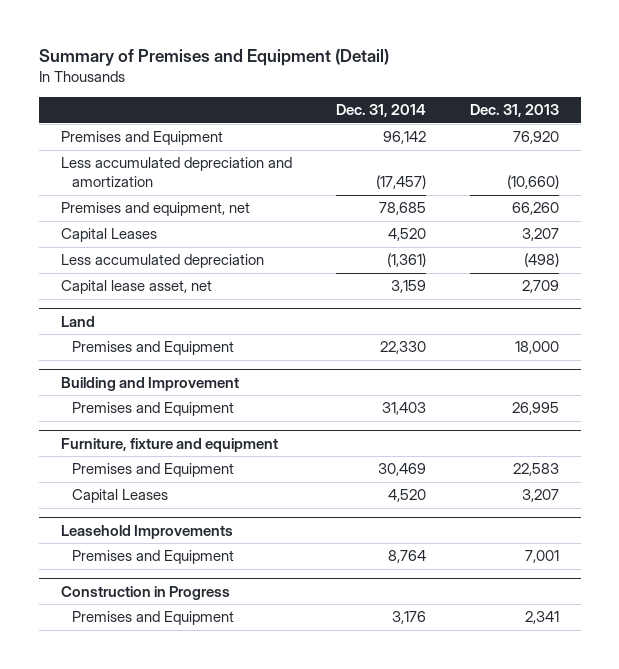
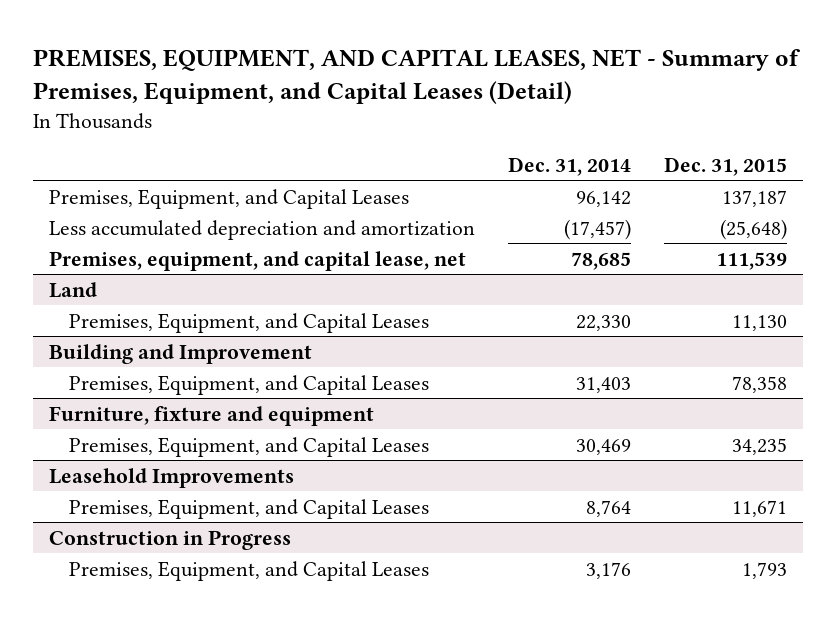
[38,48,389,66] Summary of Premises and Equipment (Detail) -> [33,49,801,105] PREMISES, EQUIPMENT, AND CAPITAL LEASES, NET - Summary of Premises, Equipment, and Capital Leases (Detail)
[469,104,559,118] Dec. 31, 2013 -> none
none -> [663,156,787,176] Dec. 31, 2015
[60,131,223,146] Premises and Equipment -> [49,188,410,209] Premises, Equipment, and Capital Leases
[60,228,157,243] Capital Leases -> none
[60,254,264,269] Less accumulated depreciation -> none
[60,280,212,295] Capital lease asset, net -> none
[60,202,250,217] Premises and equipment, net -> [49,250,467,271] Premises, equipment, and capital lease, net
[71,341,234,356] Premises and Equipment -> [68,312,429,333] Premises, Equipment, and Capital Leases
[71,402,234,417] Premises and Equipment -> [68,374,429,395] Premises, Equipment, and Capital Leases
[71,489,168,504] Capital Leases -> none
[71,463,234,478] Premises and Equipment -> [68,436,429,457] Premises, Equipment, and Capital Leases
[71,550,234,565] Premises and Equipment -> [68,498,429,519] Premises, Equipment, and Capital Leases
[71,611,234,626] Premises and Equipment -> [68,560,429,581] Premises, Equipment, and Capital Leases

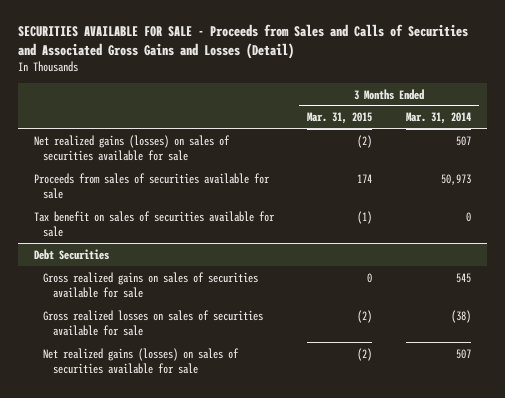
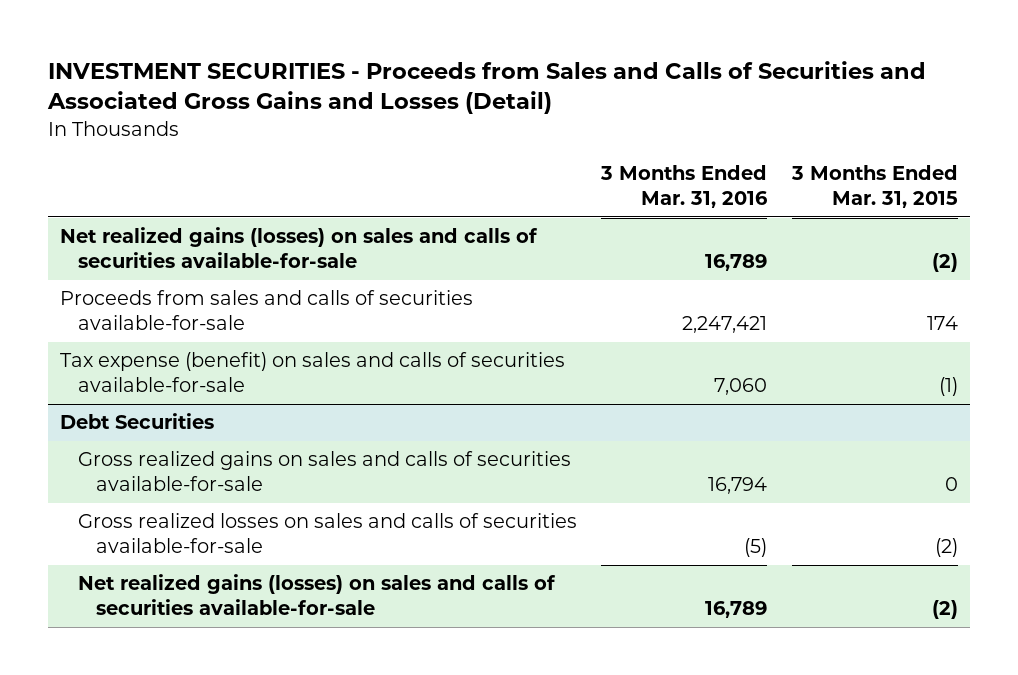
[17,24,468,59] SECURITIES AVAILABLE FOR SALE - Proceeds from Sales and Calls of Securities and Associated Gross Gains and Losses (Detail) -> [47,60,927,115] INVESTMENT SECURITIES - Proceeds from Sales and Calls of Securities and Associated Gross Gains and Losses (Detail)
[405,112,471,125] Mar. 31, 2014 -> none
none -> [600,165,769,209] 3 Months Ended Mar. 31, 2016
[34,134,231,162] Net realized gains (losses) on sales of securities available for sale -> [60,227,539,269] Net realized gains (losses) on sales and calls of securities available-for-sale
[34,172,271,200] Proceeds from sales of securities available for sale -> [60,290,474,331] Proceeds from sales and calls of securities available-for-sale
[34,210,276,238] Tax benefit on sales of securities available for sale -> [60,352,566,393] Tax expense (benefit) on sales and calls of securities available-for-sale
[43,271,259,299] Gross realized gains on sales of securities available for sale -> [78,451,572,492] Gross realized gains on sales and calls of securities available-for-sale
[43,309,264,337] Gross realized losses on sales of securities available for sale -> [78,513,578,554] Gross realized losses on sales and calls of securities available-for-sale
[43,347,240,375] Net realized gains (losses) on sales of securities available for sale -> [78,574,557,616] Net realized gains (losses) on sales and calls of securities available-for-sale

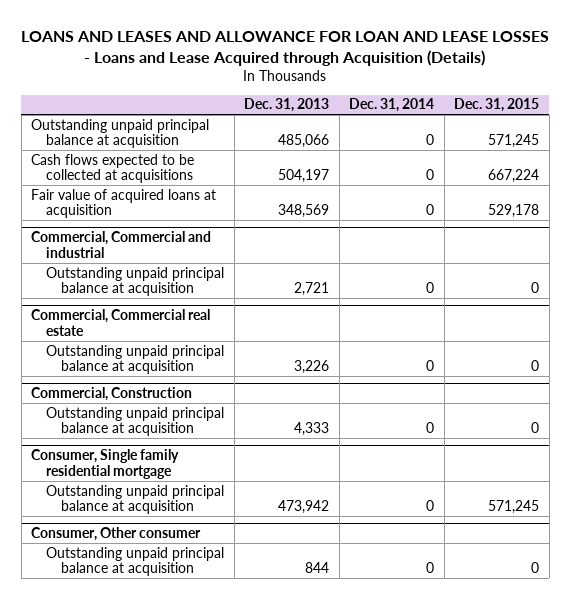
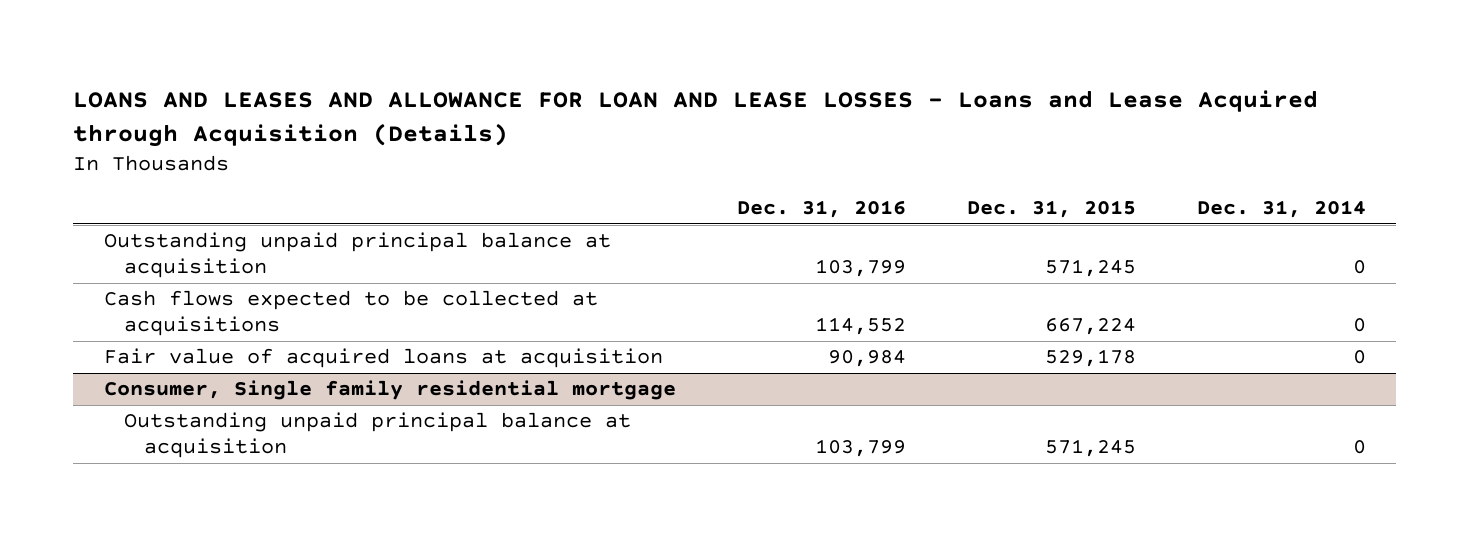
[244,98,330,113] Dec. 31, 2013 -> none
none -> [736,200,906,219] Dec. 31, 2016
[31,231,212,259] Commercial, Commercial and industrial -> none
[45,266,224,297] Outstanding unpaid principal balance at acquisition -> none
[31,309,211,337] Commercial, Commercial real estate -> none
[45,344,224,375] Outstanding unpaid principal balance at acquisition -> none
[31,387,193,402] Commercial, Construction -> none
[45,406,224,437] Outstanding unpaid principal balance at acquisition -> none
[31,527,202,542] Consumer, Other consumer -> none
[45,546,224,577] Outstanding unpaid principal balance at acquisition -> none

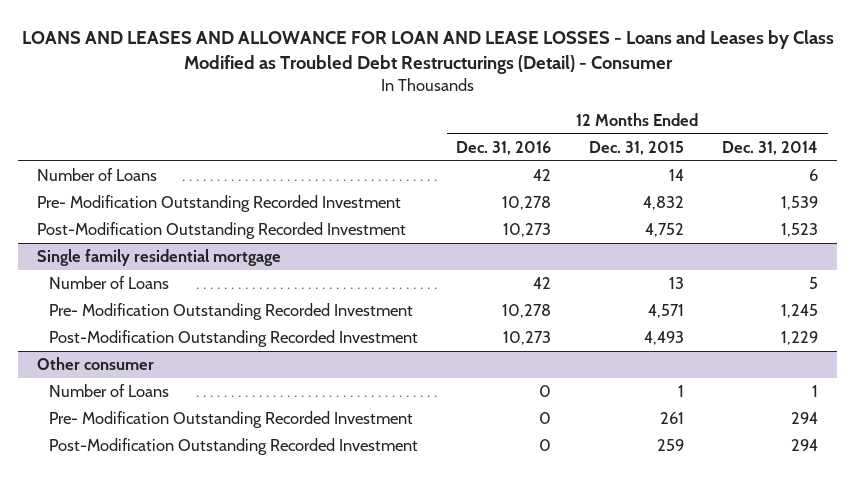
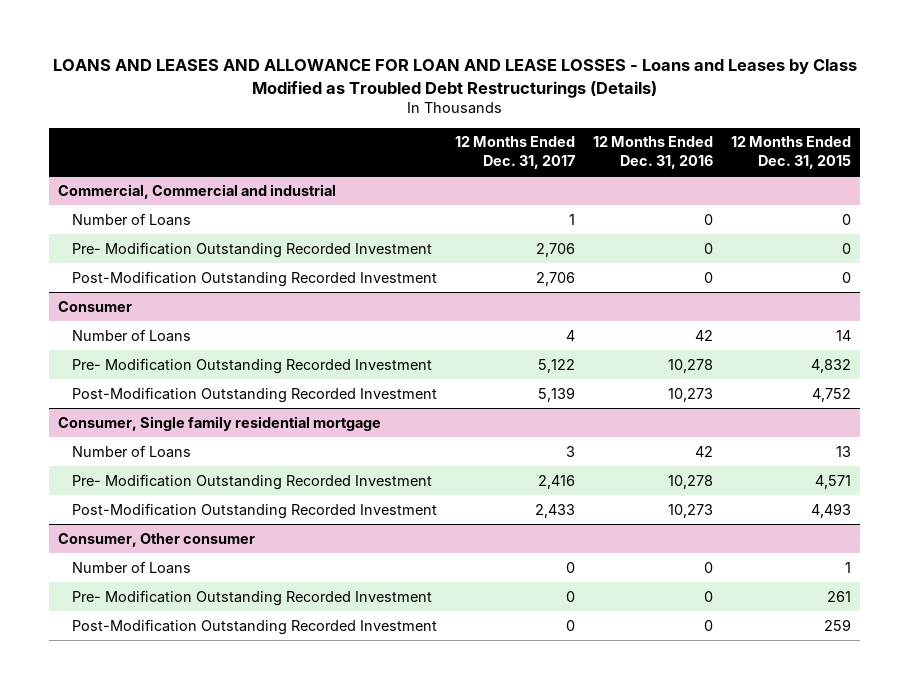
[21,29,834,74] LOANS AND LEASES AND ALLOWANCE FOR LOAN AND LEASE LOSSES - Loans and Leases by Class Modified as Troubled Debt Restructurings (Detail) - Consumer -> [52,59,857,98] LOANS AND LEASES AND ALLOWANCE FOR LOAN AND LEASE LOSSES - Loans and Leases by Class Modified as Troubled Debt Restructurings (Details)
[722,140,819,155] Dec. 31, 2014 -> none
none -> [455,136,576,170] 12 Months Ended Dec. 31, 2017
none -> [57,183,336,199] Commercial, Commercial and industrial
none -> [72,212,192,226] Number of Loans
none -> [72,241,433,258] Pre- Modification Outstanding Recorded Investment
none -> [72,270,438,287] Post-Modification Outstanding Recorded Investment
none -> [57,300,132,312] Consumer
[37,249,282,267] Single family residential mortgage -> [57,415,381,431] Consumer, Single family residential mortgage
[37,357,155,371] Other consumer -> [57,532,255,547] Consumer, Other consumer

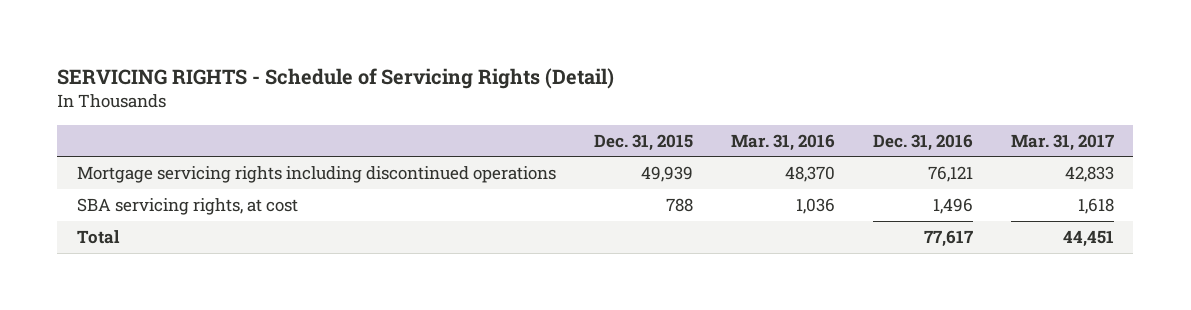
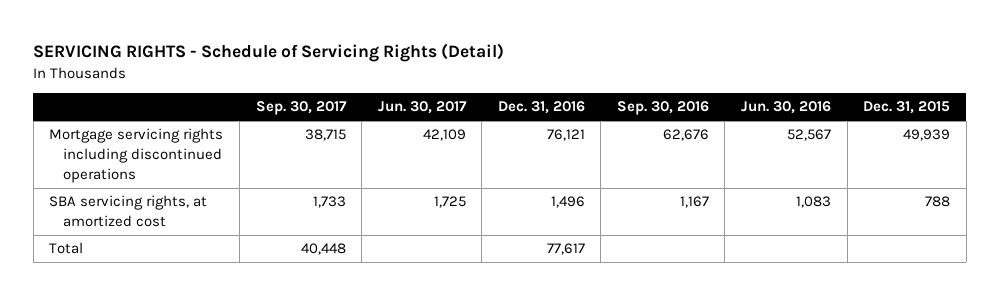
[730,133,835,151] Mar. 31, 2016 -> none
[1011,133,1115,151] Mar. 31, 2017 -> none
none -> [255,101,347,116] Sep. 30, 2017
none -> [377,101,467,115] Jun. 30, 2017
none -> [616,101,709,116] Sep. 30, 2016
none -> [741,101,832,115] Jun. 30, 2016
[76,198,298,216] SBA servicing rights, at cost -> [49,195,208,228] SBA servicing rights, at amortized cost

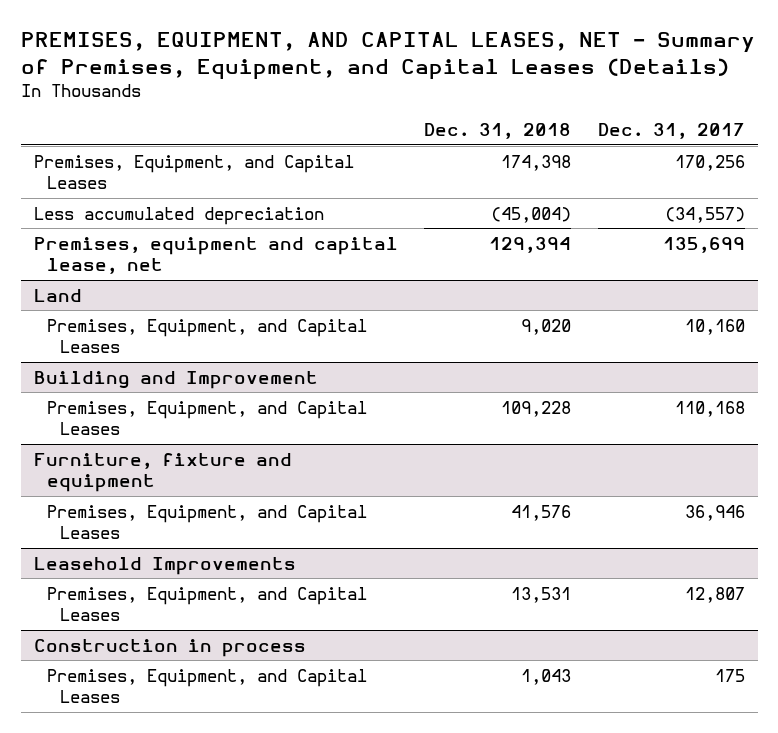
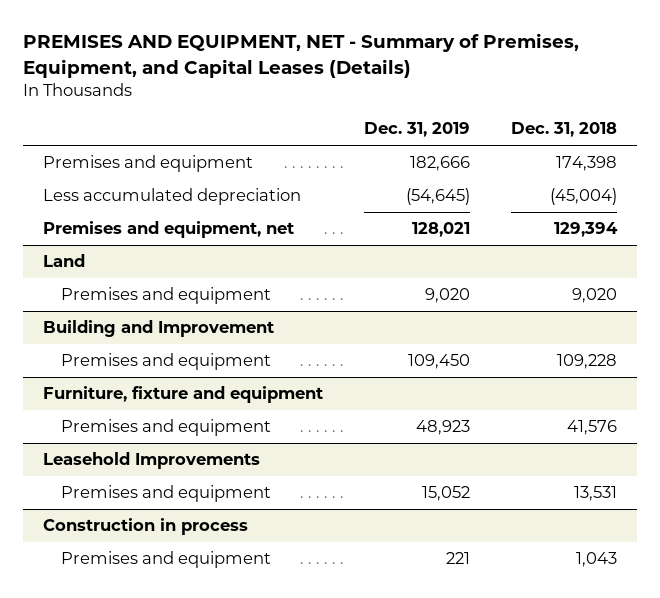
[20,32,755,80] PREMISES, EQUIPMENT, AND CAPITAL LEASES, NET - Summary of Premises, Equipment, and Capital Leases (Details) -> [23,33,580,78] PREMISES AND EQUIPMENT, NET - Summary of Premises, Equipment, and Capital Leases (Details)
[597,123,745,140] Dec. 31, 2017 -> none
none -> [364,122,471,138] Dec. 31, 2019
[33,154,354,190] Premises, Equipment, and Capital Leases -> [43,155,254,173] Premises and equipment
[33,236,398,275] Premises, equipment and capital lease, net -> [43,221,295,239] Premises and equipment, net
[47,318,368,354] Premises, Equipment, and Capital Leases -> [60,287,271,305] Premises and equipment
[47,400,368,436] Premises, Equipment, and Capital Leases -> [60,353,271,371] Premises and equipment
[47,504,368,540] Premises, Equipment, and Capital Leases -> [60,419,271,437] Premises and equipment
[47,586,368,622] Premises, Equipment, and Capital Leases -> [60,485,271,503] Premises and equipment
[47,668,368,704] Premises, Equipment, and Capital Leases -> [60,551,271,569] Premises and equipment

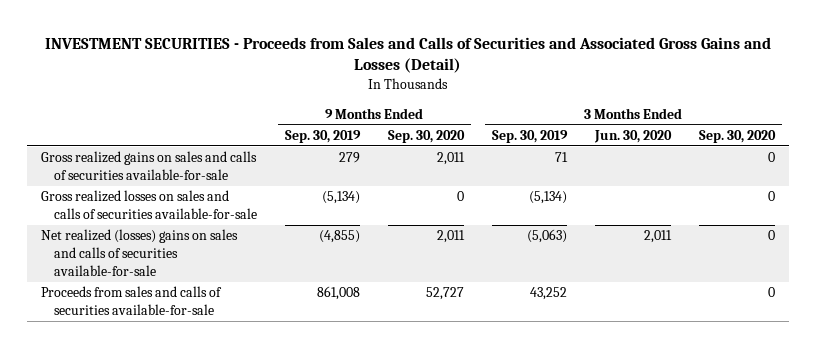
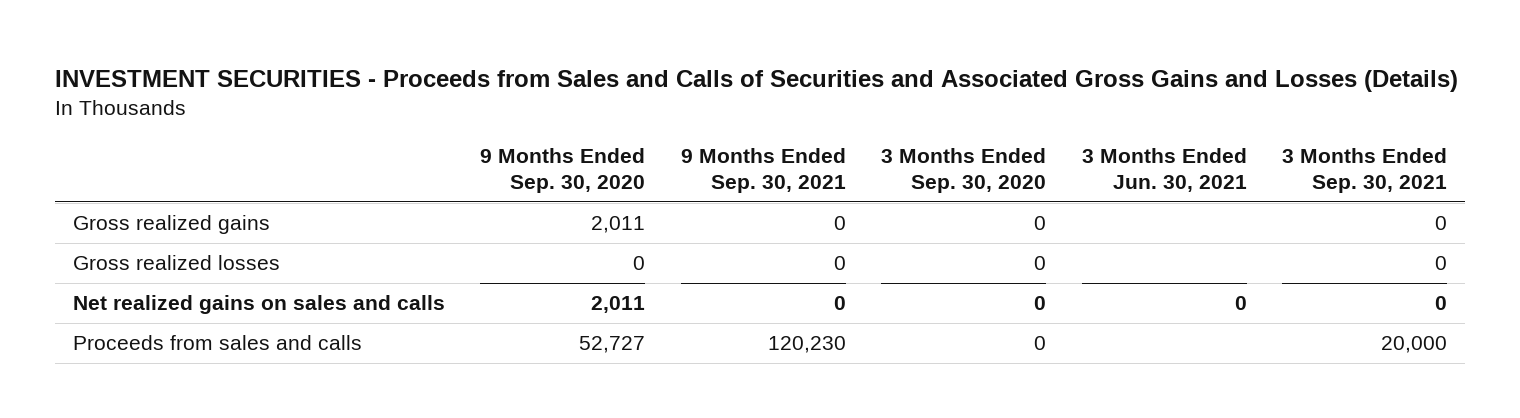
[45,36,772,74] INVESTMENT SECURITIES - Proceeds from Sales and Calls of Securities and Associated Gross Gains and Losses (Detail) -> [54,70,1458,93] INVESTMENT SECURITIES - Proceeds from Sales and Calls of Securities and Associated Gross Gains and Losses (Details)
[284,129,361,143] Sep. 30, 2019 -> none
[491,129,568,143] Sep. 30, 2019 -> none
[593,129,672,143] Jun. 30, 2020 -> none
none -> [680,148,846,193] 9 Months Ended Sep. 30, 2021
none -> [1081,148,1247,192] 3 Months Ended Jun. 30, 2021
none -> [1282,148,1448,193] 3 Months Ended Sep. 30, 2021
[41,151,258,181] Gross realized gains on sales and calls of securities available-for-sale -> [72,215,270,235] Gross realized gains
[41,190,257,220] Gross realized losses on sales and calls of securities available-for-sale -> [72,255,280,271] Gross realized losses
[41,229,239,277] Net realized (losses) gains on sales and calls of securities available-for-sale -> [72,295,445,315] Net realized gains on sales and calls
[41,286,223,316] Proceeds from sales and calls of securities available-for-sale -> [72,335,362,351] Proceeds from sales and calls

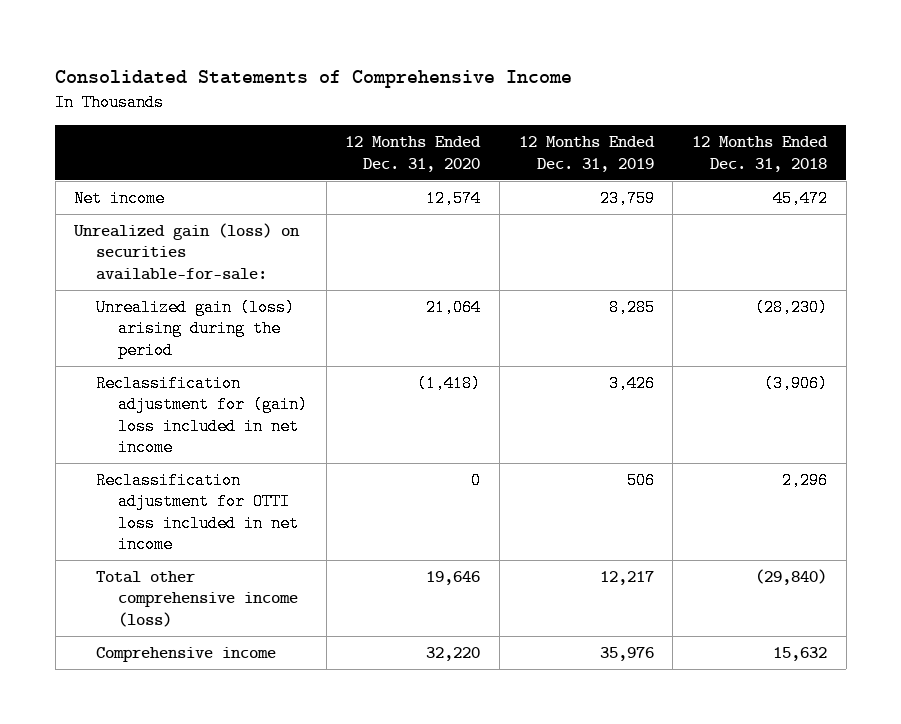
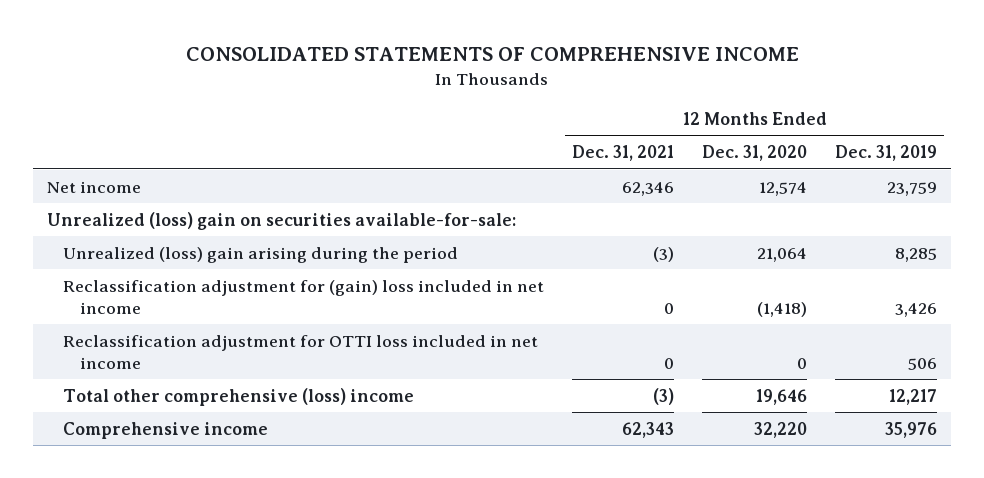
[55,70,573,89] Consolidated Statements of Comprehensive Income -> [185,46,799,61] CONSOLIDATED STATEMENTS OF COMPREHENSIVE INCOME
[691,136,828,172] 12 Months Ended Dec. 31, 2018 -> none
none -> [572,145,675,162] Dec. 31, 2021
[73,223,301,280] Unrealized gain (loss) on securities available-for-sale: -> [46,211,516,230] Unrealized (loss) gain on securities available-for-sale:
[96,299,296,359] Unrealized gain (loss) arising during the period -> [63,246,459,263] Unrealized (loss) gain arising during the period
[96,571,298,627] Total other comprehensive income (loss) -> [63,387,415,406] Total other comprehensive (loss) income

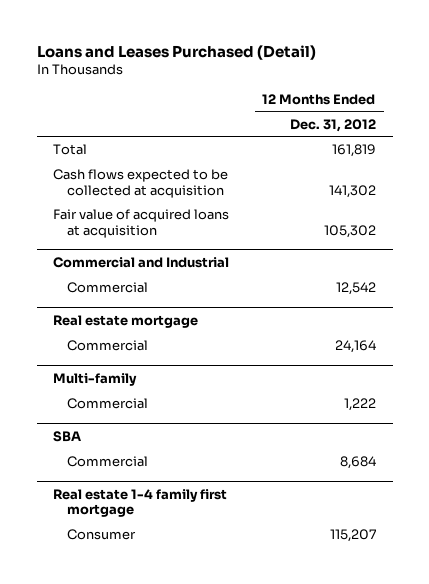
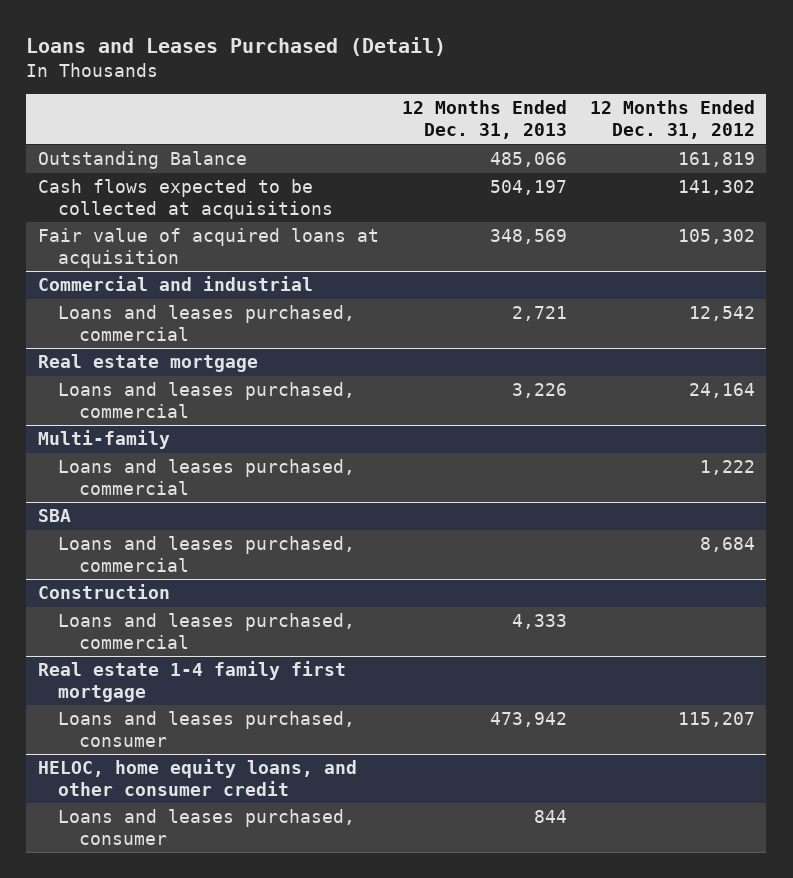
none -> [401,100,567,140] 12 Months Ended Dec. 31, 2013
[53,144,88,156] Total -> [37,151,247,170] Outstanding Balance
[53,169,229,198] Cash flows expected to be collected at acquisition -> [37,179,334,219] Cash flows expected to be collected at acquisitions
[53,256,230,268] Commercial and Industrial -> [37,276,313,292] Commercial and industrial
[67,282,149,294] Commercial -> [58,305,356,341] Loans and leases purchased, commercial
[67,340,149,352] Commercial -> [58,382,356,418] Loans and leases purchased, commercial
[67,398,149,410] Commercial -> [58,459,356,495] Loans and leases purchased, commercial
[67,456,149,468] Commercial -> [58,536,356,572] Loans and leases purchased, commercial
none -> [37,584,170,600] Construction
none -> [58,613,356,649] Loans and leases purchased, commercial
[67,529,137,541] Consumer -> [58,711,356,747] Loans and leases purchased, consumer
none -> [37,759,357,796] HELOC, home equity loans, and other consumer credit
none -> [58,809,356,845] Loans and leases purchased, consumer

